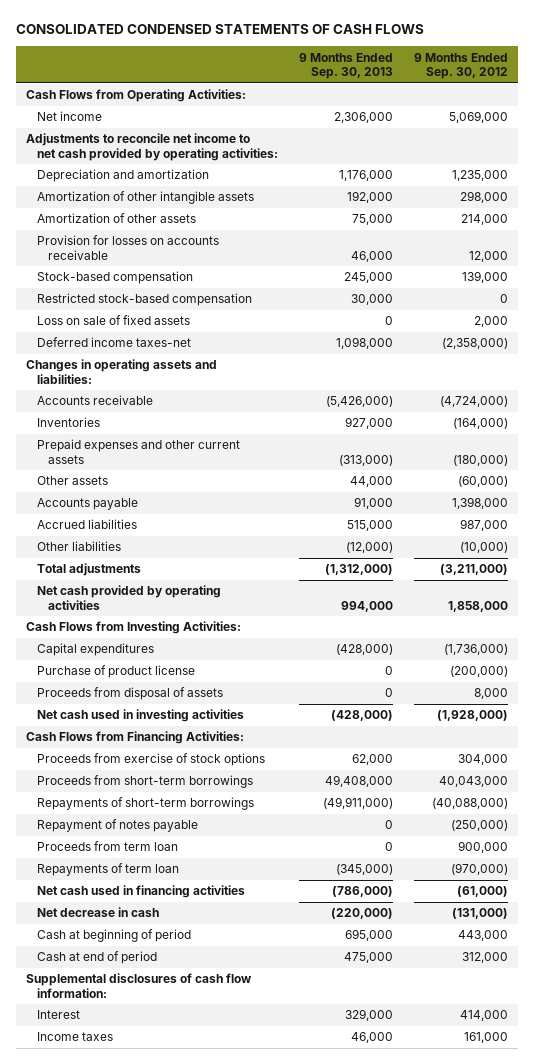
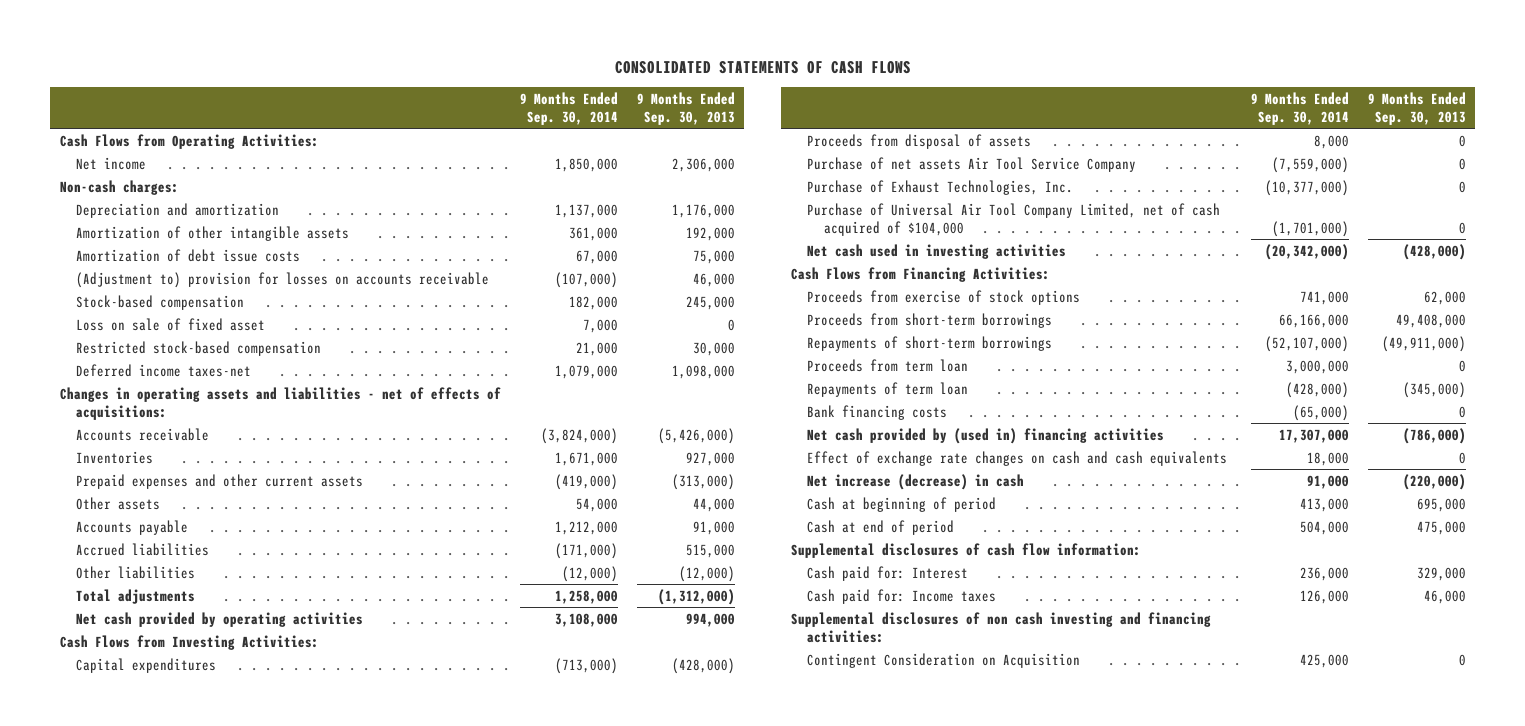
[16,24,425,35] CONSOLIDATED CONDENSED STATEMENTS OF CASH FLOWS -> [614,60,911,74] CONSOLIDATED STATEMENTS OF CASH FLOWS
[413,52,508,80] 9 Months Ended Sep. 30, 2012 -> none
none -> [519,91,618,125] 9 Months Ended Sep. 30, 2014
[26,133,279,161] Adjustments to reconcile net income to net cash provided by operating activities: -> none
none -> [59,179,179,195] Non-cash charges:
[37,213,197,224] Amortization of other assets -> none
none -> [76,248,301,262] Amortization of debt issue costs
[37,235,220,260] Provision for losses on accounts receivable -> [76,271,490,288] (Adjustment to) provision for losses on accounts receivable
none -> [76,317,266,331] Loss on sale of fixed asset
[37,315,191,326] Loss on sale of fixed assets -> none
[26,359,218,384] Changes in operating assets and liabilities: -> [59,386,501,420] Changes in operating assets and liabilities - net of effects of acquisitions:
[37,665,196,679] Purchase of product license -> none
none -> [807,156,1137,172] Purchase of net assets Air Tool Service Company
none -> [807,179,1074,195] Purchase of Exhaust Technologies, Inc.
none -> [807,202,1221,236] Purchase of Universal Air Tool Company Limited, net of cash acquired of $104,000
[37,819,199,833] Repayment of notes payable -> none
none -> [807,404,948,420] Bank financing costs
[37,885,246,899] Net cash used in financing activities -> [807,427,1165,444] Net cash provided by (used in) financing activities
none -> [807,450,1228,466] Effect of exchange rate changes on cash and cash equivalents
[37,907,160,918] Net decrease in cash -> [807,473,1025,490] Net increase (decrease) in cash
[37,1010,81,1020] Interest -> [807,565,969,581] Cash paid for: Interest
[37,1032,114,1042] Income taxes -> [807,588,997,604] Cash paid for: Income taxes
none -> [790,611,1211,643] Supplemental disclosures of non cash investing and financing activities:
none -> [807,652,1081,668] Contingent Consideration on Acquisition

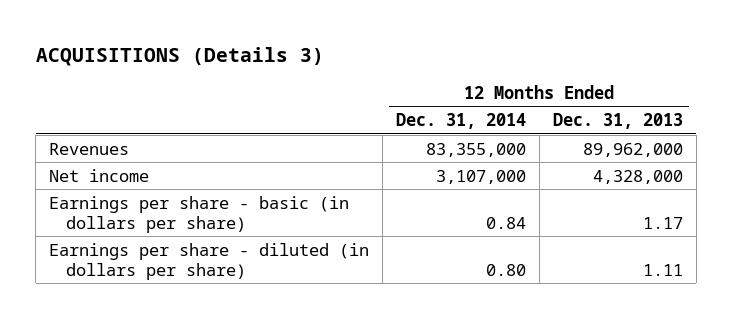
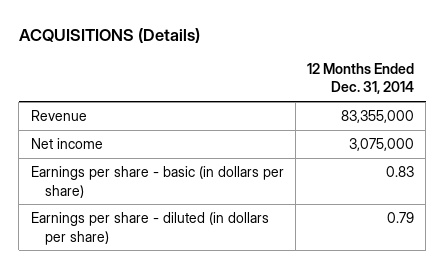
[35,47,324,67] ACQUISITIONS (Details 3) -> [18,27,200,43] ACQUISITIONS (Details)
[552,113,683,130] Dec. 31, 2013 -> none
[49,142,130,155] Revenues -> [30,110,87,122] Revenue
[435,169,526,184] 3,107,000 -> [349,138,415,152] 3,075,000
[485,216,526,229] 0.84 -> [386,166,415,178] 0.83
[485,263,526,276] 0.80 -> [387,212,415,224] 0.79

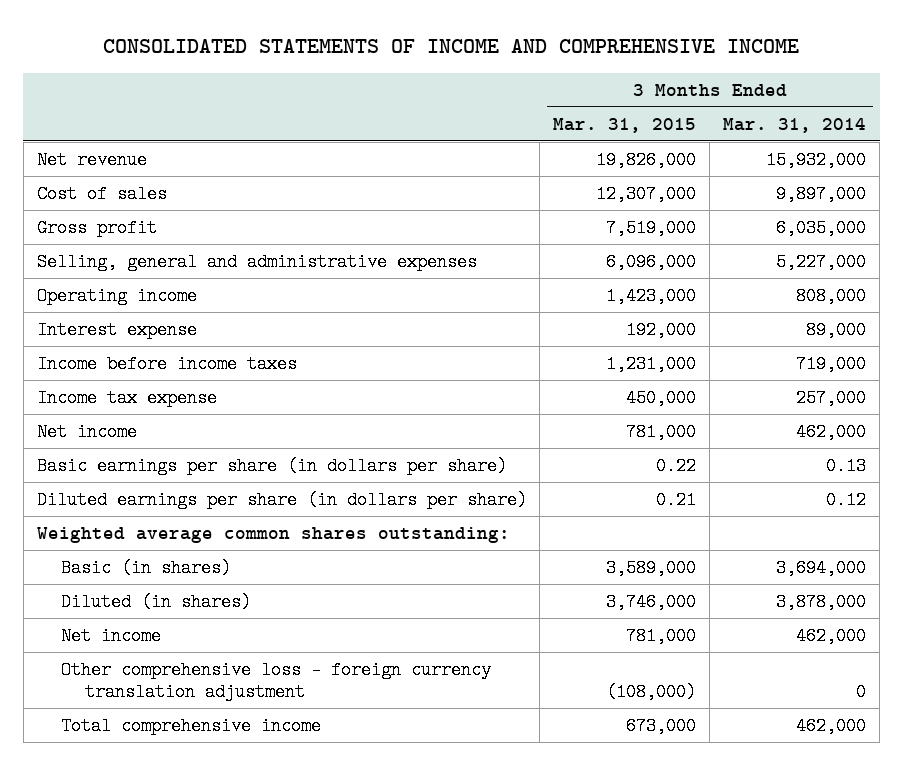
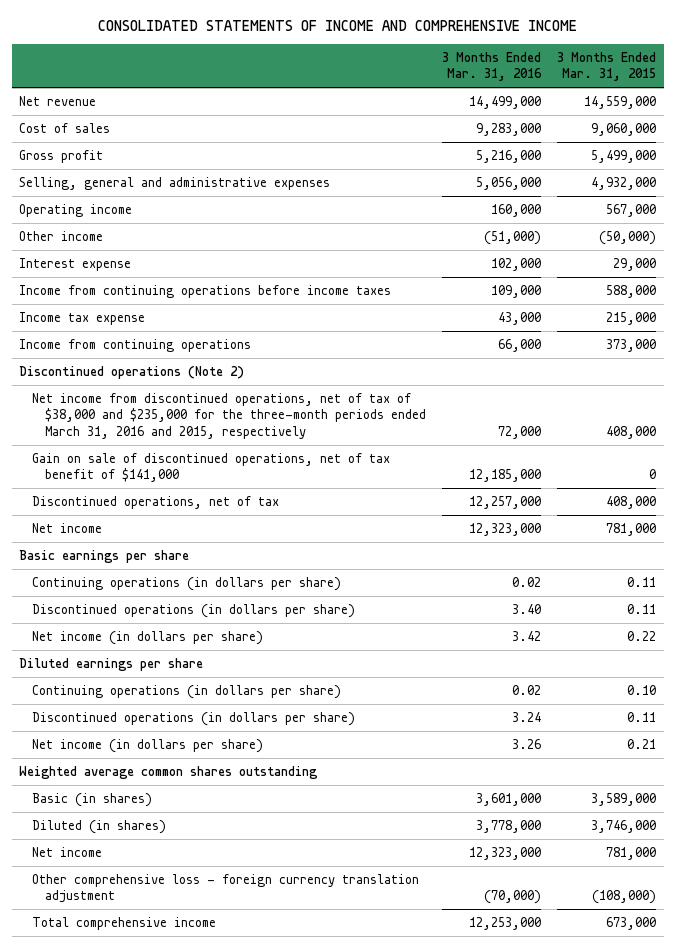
[723,117,867,133] Mar. 31, 2014 -> none
none -> [442,51,543,82] 3 Months Ended Mar. 31, 2016
[596,150,697,169] 19,826,000 -> [583,95,656,109] 14,559,000
[596,184,697,203] 12,307,000 -> [590,122,656,136] 9,060,000
[606,218,697,237] 7,519,000 -> [590,149,656,163] 5,499,000
[606,252,697,271] 6,096,000 -> [590,176,656,190] 4,932,000
[606,286,697,305] 1,423,000 -> [605,203,656,217] 567,000
none -> [19,230,104,241] Other income
[626,320,697,339] 192,000 -> [612,257,656,271] 29,000
[36,354,297,373] Income before income taxes -> [19,284,392,298] Income from continuing operations before income taxes
[606,354,697,373] 1,231,000 -> [605,284,656,298] 588,000
[626,388,697,407] 450,000 -> [605,311,656,325] 215,000
none -> [19,338,252,352] Income from continuing operations
none -> [19,365,245,379] Discontinued operations (Note 2)
none -> [32,392,427,439] Net income from discontinued operations, net of tax of $38,000 and $235,000 for the three-month periods ended March 31, 2016 and 2015, respectively
none -> [32,452,391,483] Gain on sale of discontinued operations, net of tax benefit of $141,000
none -> [32,495,280,509] Discontinued operations, net of tax
none -> [19,549,190,563] Basic earnings per share
none -> [32,576,342,591] Continuing operations (in dollars per share)
none -> [32,603,356,618] Discontinued operations (in dollars per share)
[36,456,507,475] Basic earnings per share (in dollars per share) -> [32,630,264,645] Net income (in dollars per share)
none -> [19,657,204,671] Diluted earnings per share
none -> [32,684,342,699] Continuing operations (in dollars per share)
none -> [32,711,356,726] Discontinued operations (in dollars per share)
[36,490,527,509] Diluted earnings per share (in dollars per share) -> [32,738,264,753] Net income (in dollars per share)
[36,526,510,543] Weighted average common shares outstanding: -> [19,765,319,779] Weighted average common shares outstanding

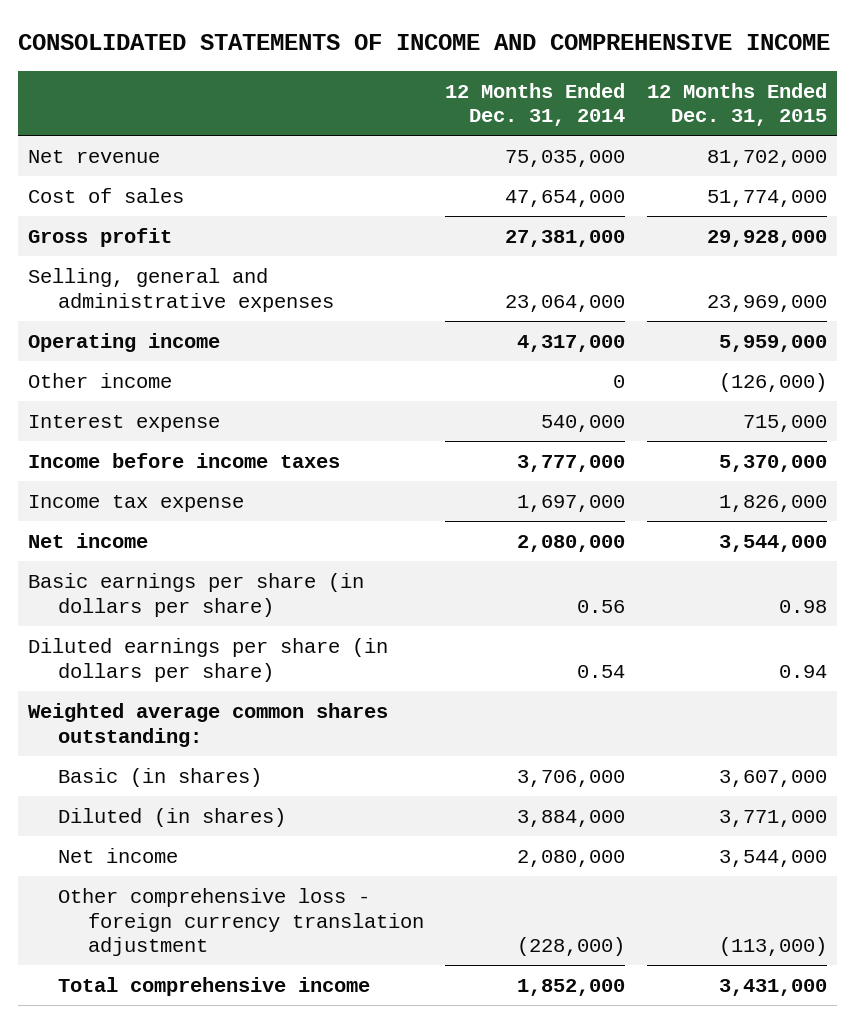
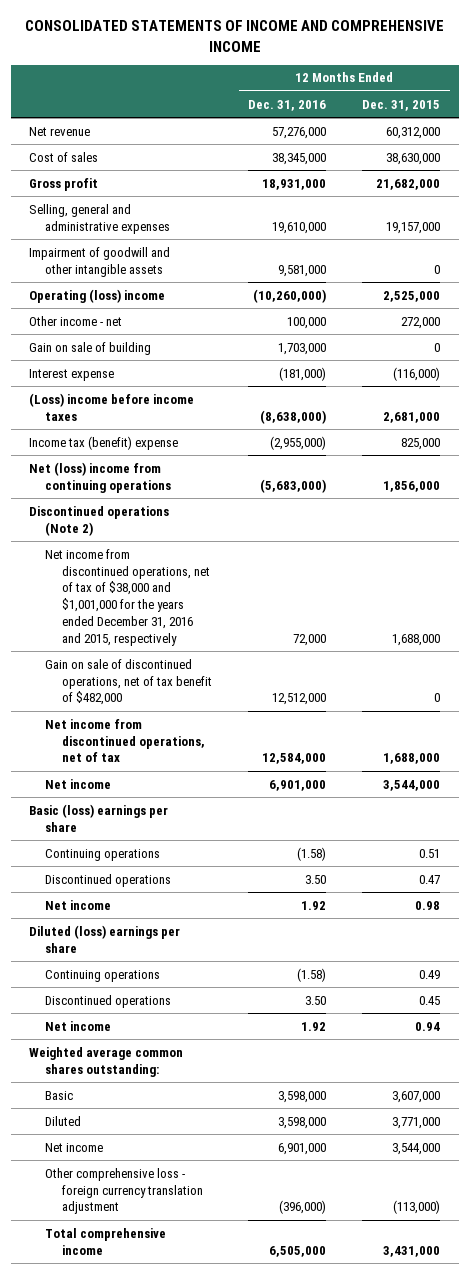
[445,82,626,127] 12 Months Ended Dec. 31, 2014 -> none
none -> [248,99,327,111] Dec. 31, 2016
[706,149,827,167] 81,702,000 -> [386,126,441,139] 60,312,000
[706,189,827,207] 51,774,000 -> [386,152,441,165] 38,630,000
[706,229,827,247] 29,928,000 -> [376,178,441,190] 21,682,000
[706,294,827,312] 23,969,000 -> [386,221,441,234] 19,157,000
none -> [28,246,170,277] Impairment of goodwill and other intangible assets
[28,332,221,352] Operating income -> [28,288,165,303] Operating (loss) income
[718,334,827,352] 5,959,000 -> [383,290,441,302] 2,525,000
[28,372,173,388] Other income -> [28,315,122,326] Other income - net
[718,372,827,392] (126,000) -> [401,316,441,329] 272,000
none -> [28,341,151,355] Gain on sale of building
[742,414,827,432] 715,000 -> [393,366,441,381] (116,000)
[28,452,341,468] Income before income taxes -> [28,392,194,421] (Loss) income before income taxes
[718,454,827,472] 5,370,000 -> [383,411,441,423] 2,681,000
[28,494,245,512] Income tax expense -> [28,435,178,450] Income tax (benefit) expense
[718,494,827,512] 1,826,000 -> [401,437,441,450] 825,000
none -> [28,461,172,493] Net (loss) income from continuing operations
none -> [28,505,169,536] Discontinued operations (Note 2)
none -> [45,548,210,646] Net income from discontinued operations, net of tax of $38,000 and $1,001,000 for the years ended December 31, 2016 and 2015, respectively
none -> [45,658,212,706] Gain on sale of discontinued operations, net of tax benefit of $482,000
none -> [45,718,205,763] Net income from discontinued operations, net of tax
none -> [28,803,168,832] Basic (loss) earnings per share
none -> [45,848,161,861] Continuing operations
none -> [45,873,172,887] Discontinued operations
[28,572,365,617] Basic earnings per share (in dollars per share) -> [45,899,112,910] Net income
none -> [28,924,180,953] Diluted (loss) earnings per share
none -> [45,969,161,982] Continuing operations
none -> [45,994,172,1008] Discontinued operations
[28,637,389,682] Diluted earnings per share (in dollars per share) -> [45,1020,112,1031] Net income
[58,767,263,787] Basic (in shares) -> [45,1090,74,1100] Basic
[58,807,287,827] Diluted (in shares) -> [45,1115,82,1126] Diluted

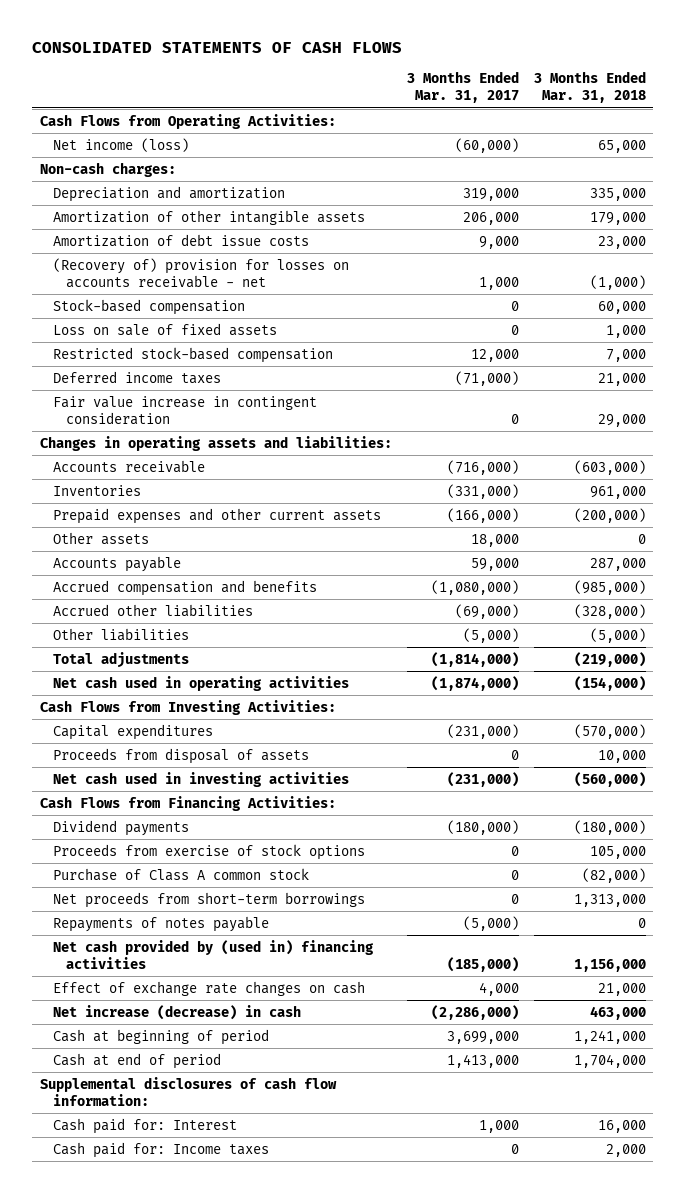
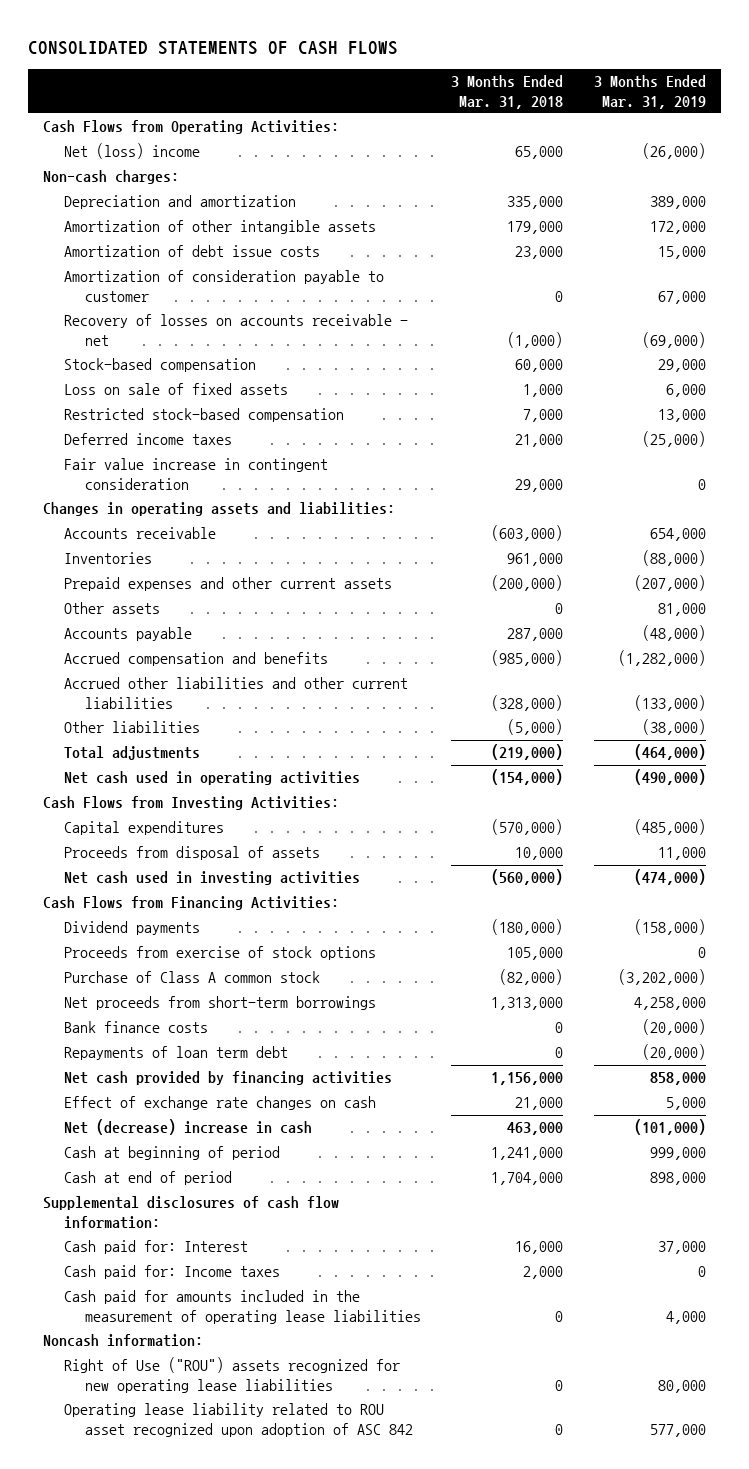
[406,71,519,104] 3 Months Ended Mar. 31, 2017 -> none
none -> [593,75,706,109] 3 Months Ended Mar. 31, 2019
[52,137,189,152] Net income (loss) -> [63,143,200,160] Net (loss) income
none -> [63,270,384,303] Amortization of consideration payable to customer
[52,257,349,288] (Recovery of) provision for losses on accounts receivable - net -> [63,314,408,347] Recovery of losses on accounts receivable - net
[52,603,253,617] Accrued other liabilities -> [63,677,408,710] Accrued other liabilities and other current liabilities
[52,915,269,932] Repayments of notes payable -> none
none -> [63,1021,208,1034] Bank finance costs
none -> [63,1046,288,1061] Repayments of loan term debt
[52,939,374,969] Net cash provided by (used in) financing activities -> [63,1071,392,1086] Net cash provided by financing activities
[52,1004,301,1020] Net increase (decrease) in cash -> [63,1119,312,1136] Net (decrease) increase in cash
none -> [63,1290,421,1325] Cash paid for amounts included in the measurement of operating lease liabilities
none -> [43,1334,204,1348] Noncash information:
none -> [63,1357,400,1394] Right of Use ("ROU") assets recognized for new operating lease liabilities
none -> [63,1403,413,1438] Operating lease liability related to ROU asset recognized upon adoption of ASC 842

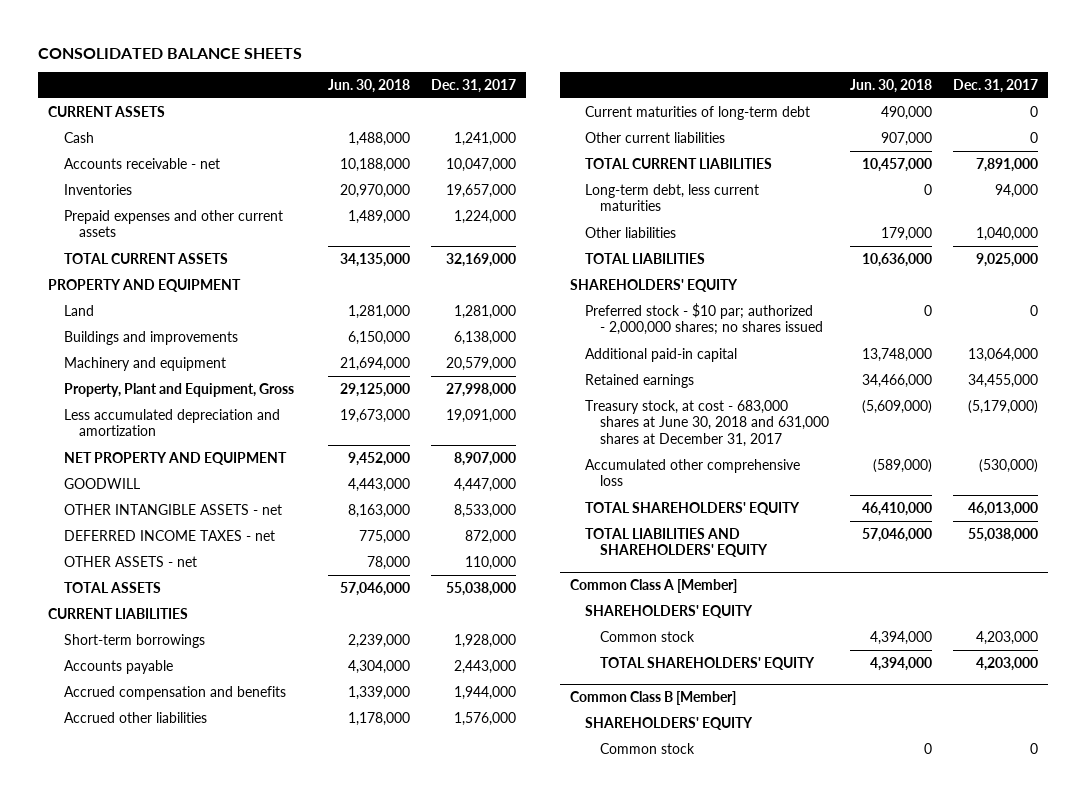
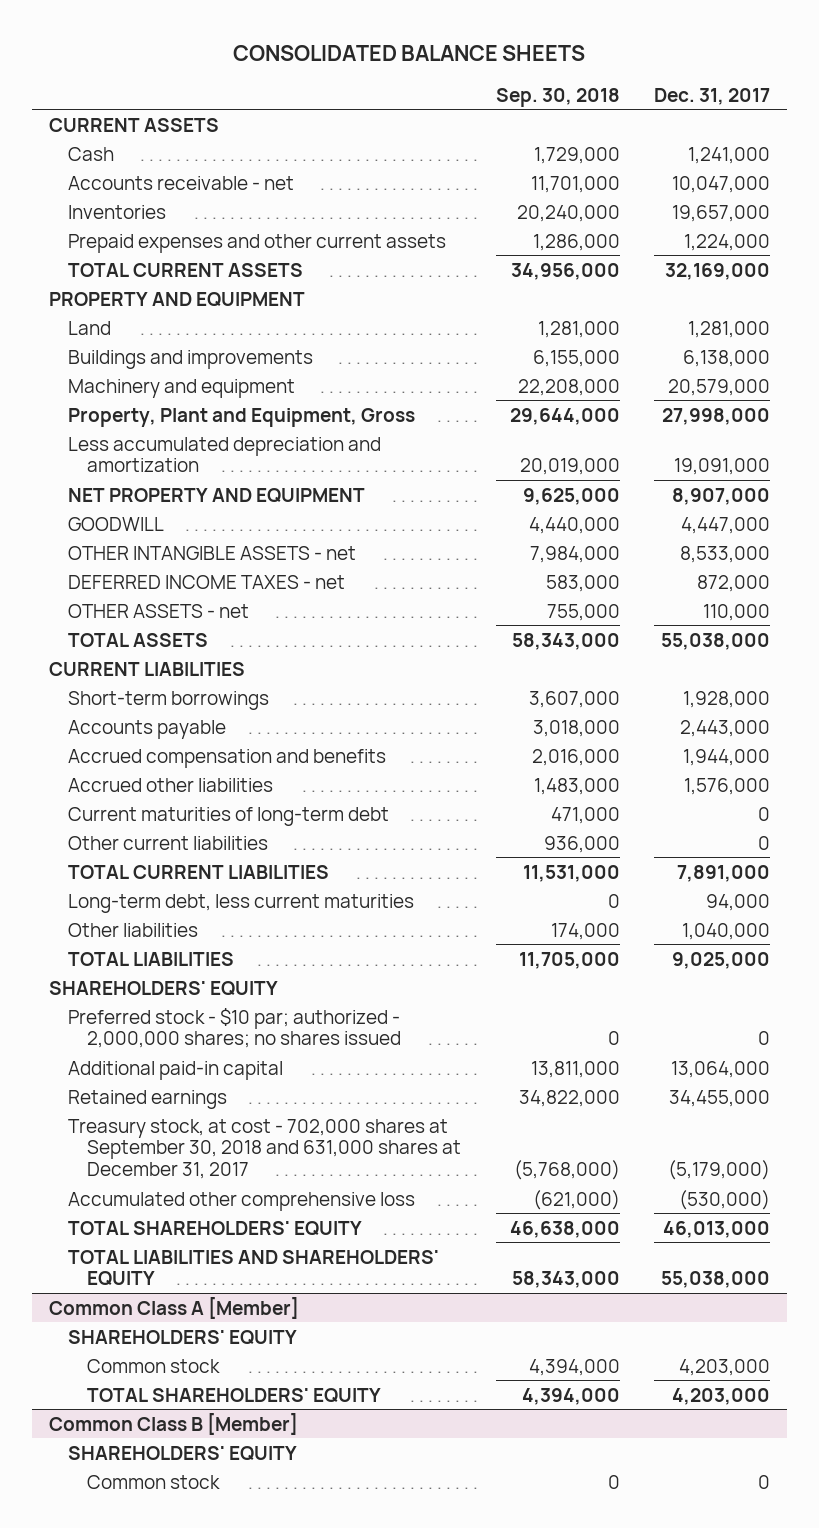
[328,78,411,93] Jun. 30, 2018 -> none
none -> [495,87,620,107] Sep. 30, 2018
[585,399,830,448] Treasury stock, at cost - 683,000 shares at June 30, 2018 and 631,000 shares at December 31, 2017 -> [68,1118,462,1180] Treasury stock, at cost - 702,000 shares at September 30, 2018 and 631,000 shares at December 31, 2017

